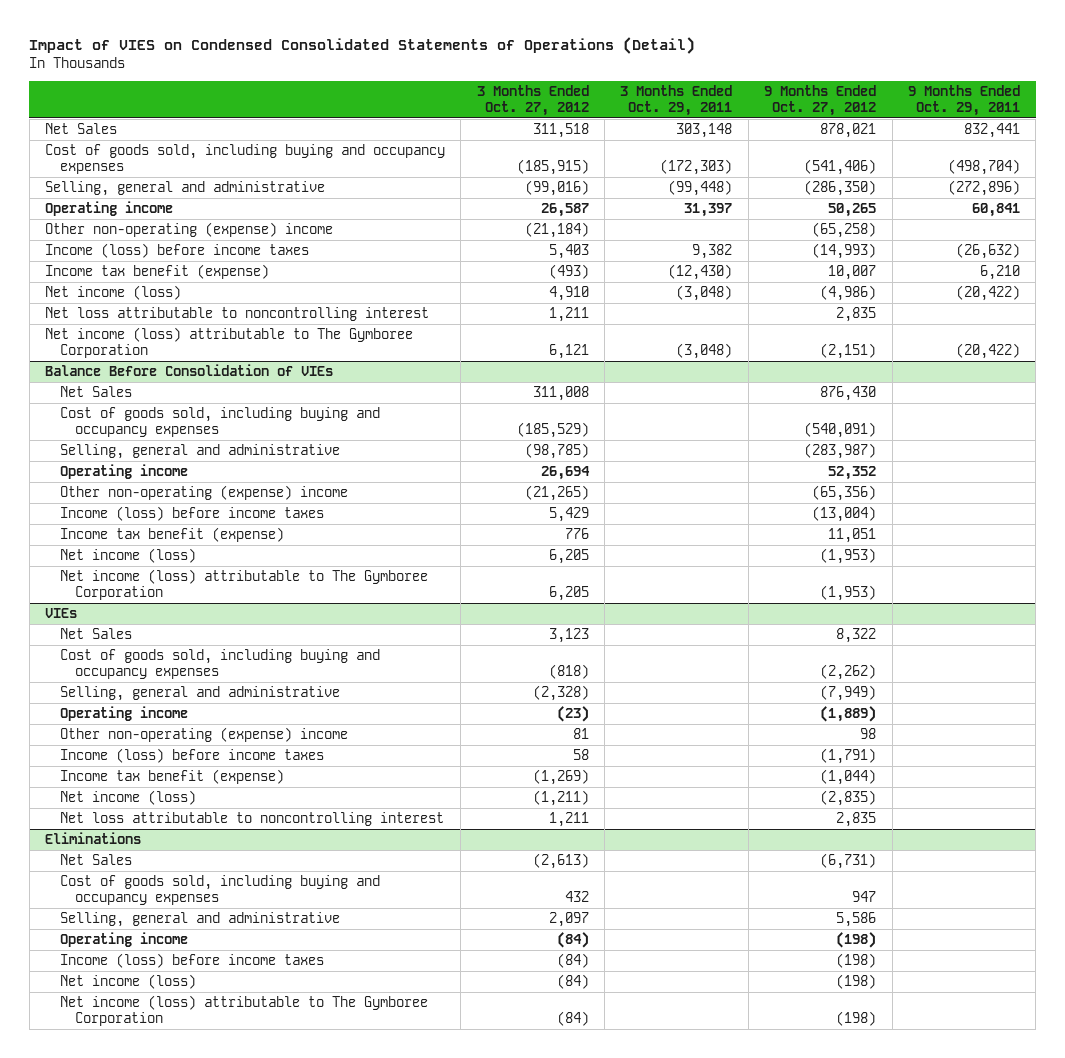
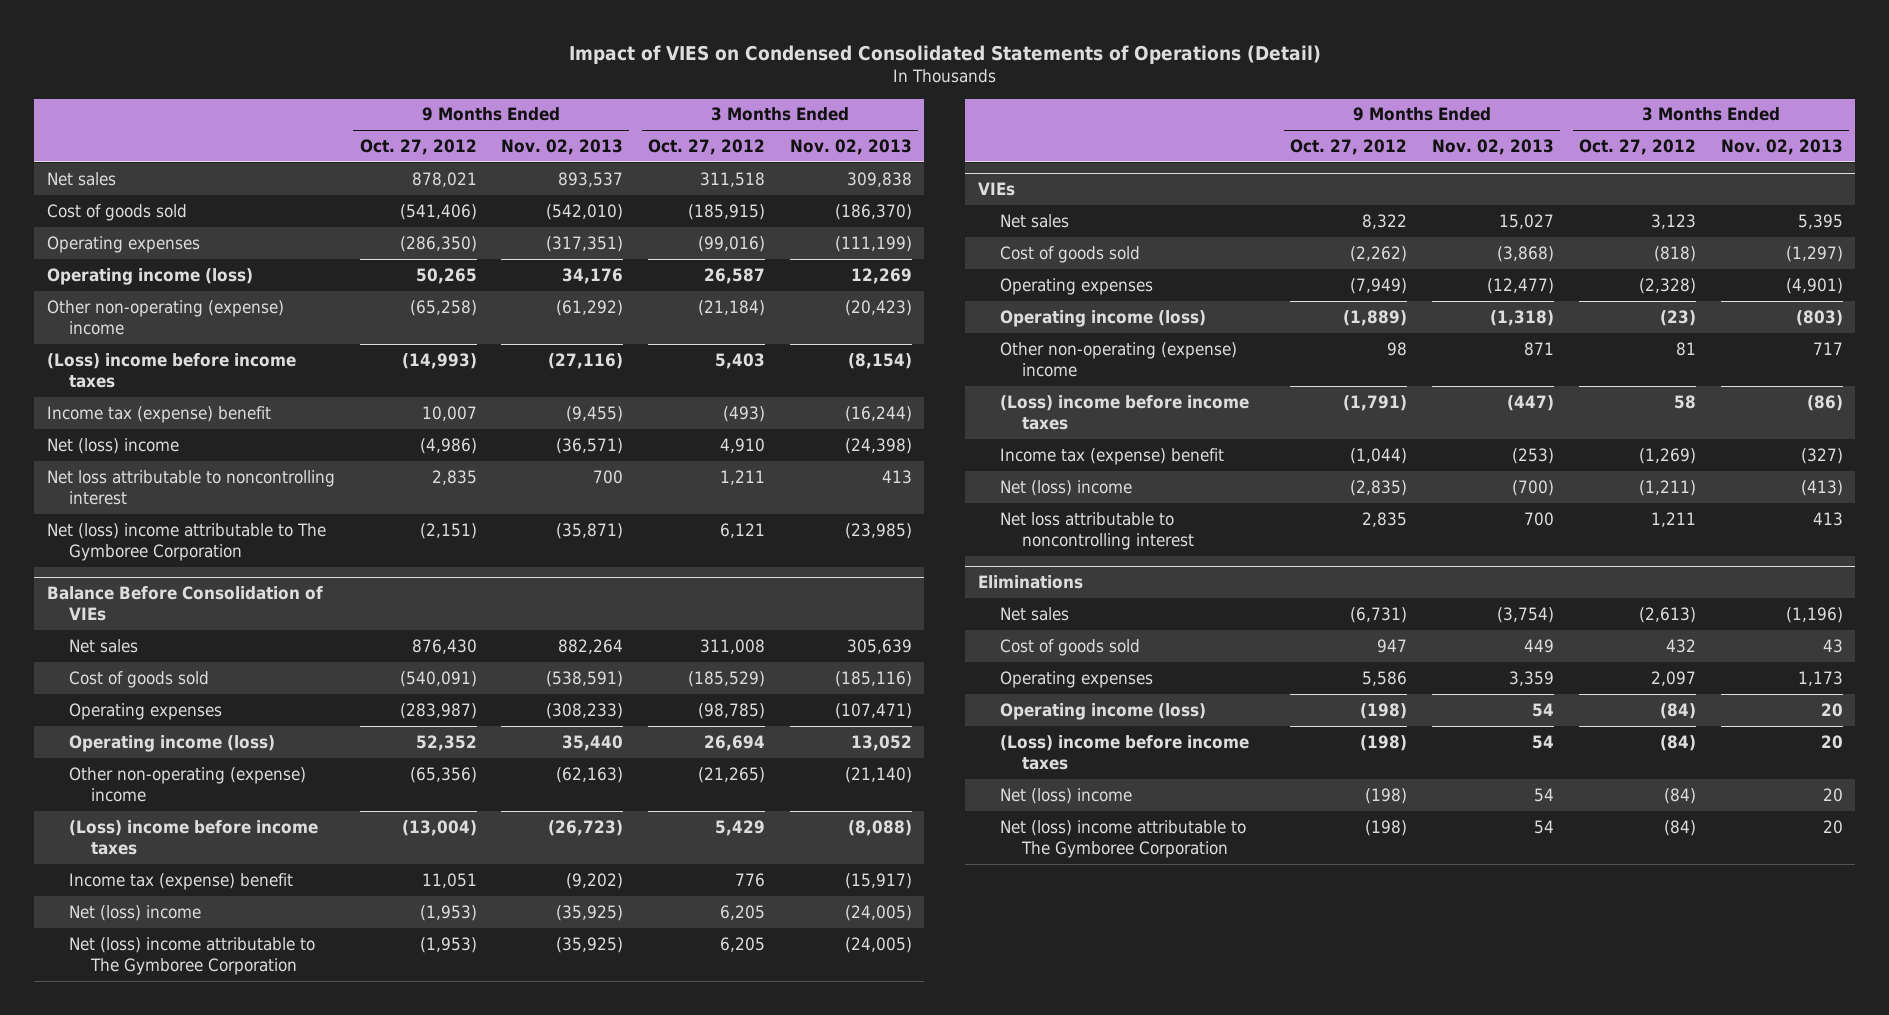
[620,84,733,117] 3 Months Ended Oct. 29, 2011 -> none
[907,84,1020,117] 9 Months Ended Oct. 29, 2011 -> none
none -> [501,139,624,156] Nov. 02, 2013
none -> [789,139,912,156] Nov. 02, 2013
[44,122,117,134] Net Sales -> [46,171,116,186] Net sales
[44,143,445,175] Cost of goods sold, including buying and occupancy expenses -> [46,203,187,221] Cost of goods sold
[44,180,325,196] Selling, general and administrative -> [46,235,200,253] Operating expenses
[44,200,173,216] Operating income -> [46,267,253,285] Operating income (loss)
[44,242,309,258] Income (loss) before income taxes -> [46,352,296,388] (Loss) income before income taxes
[44,263,269,279] Income tax benefit (expense) -> [46,405,271,423] Income tax (expense) benefit
[44,284,181,300] Net income (loss) -> [46,437,179,454] Net (loss) income
[44,326,413,359] Net income (loss) attributable to The Gymboree Corporation -> [46,522,326,561] Net (loss) income attributable to The Gymboree Corporation
[60,385,133,397] Net Sales -> [69,638,139,653] Net sales
[60,406,381,438] Cost of goods sold, including buying and occupancy expenses -> [69,670,210,688] Cost of goods sold
[60,443,341,459] Selling, general and administrative -> [69,702,223,720] Operating expenses
[60,463,189,479] Operating income -> [69,734,276,752] Operating income (loss)
[60,505,325,521] Income (loss) before income taxes -> [69,819,319,855] (Loss) income before income taxes
[60,526,285,542] Income tax benefit (expense) -> [69,872,294,890] Income tax (expense) benefit
[60,547,197,563] Net income (loss) -> [69,904,202,921] Net (loss) income
[60,568,429,601] Net income (loss) attributable to The Gymboree Corporation -> [69,936,316,975] Net (loss) income attributable to The Gymboree Corporation
[60,627,133,639] Net Sales -> [999,213,1069,228] Net sales
[60,648,381,680] Cost of goods sold, including buying and occupancy expenses -> [999,245,1140,263] Cost of goods sold
[60,685,341,701] Selling, general and administrative -> [999,277,1153,295] Operating expenses
[60,705,189,721] Operating income -> [999,309,1206,327] Operating income (loss)
[60,747,325,763] Income (loss) before income taxes -> [999,394,1249,430] (Loss) income before income taxes
[60,768,285,784] Income tax benefit (expense) -> [999,447,1224,465] Income tax (expense) benefit
[60,789,197,805] Net income (loss) -> [999,479,1132,496] Net (loss) income
[60,853,133,865] Net Sales -> [999,606,1069,621] Net sales
[60,874,381,906] Cost of goods sold, including buying and occupancy expenses -> [999,638,1140,656] Cost of goods sold
[60,911,341,927] Selling, general and administrative -> [999,670,1153,688] Operating expenses
[60,931,189,947] Operating income -> [999,702,1206,720] Operating income (loss)
[60,952,325,968] Income (loss) before income taxes -> [999,734,1249,770] (Loss) income before income taxes
[60,973,197,989] Net income (loss) -> [999,787,1132,804] Net (loss) income
[60,994,429,1027] Net income (loss) attributable to The Gymboree Corporation -> [999,819,1246,858] Net (loss) income attributable to The Gymboree Corporation

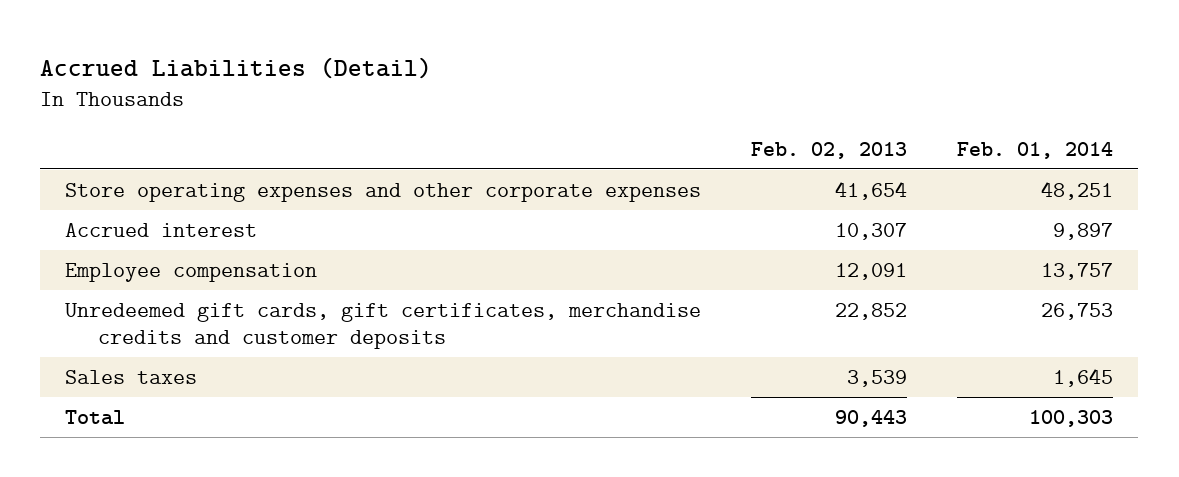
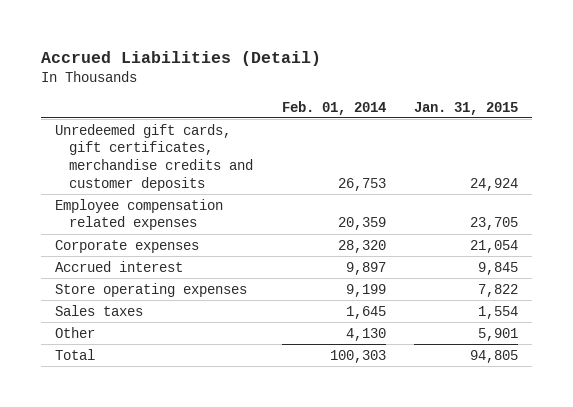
[751,141,908,159] Feb. 02, 2013 -> none
none -> [414,101,519,115] Jan. 31, 2015
[65,183,702,203] Store operating expenses and other corporate expenses -> none
[65,263,318,283] Employee compensation -> none
none -> [54,198,223,231] Employee compensation related expenses
none -> [54,239,199,253] Corporate expenses
[65,223,258,238] Accrued interest -> [54,260,183,272] Accrued interest
none -> [54,282,247,297] Store operating expenses
none -> [54,326,95,338] Other

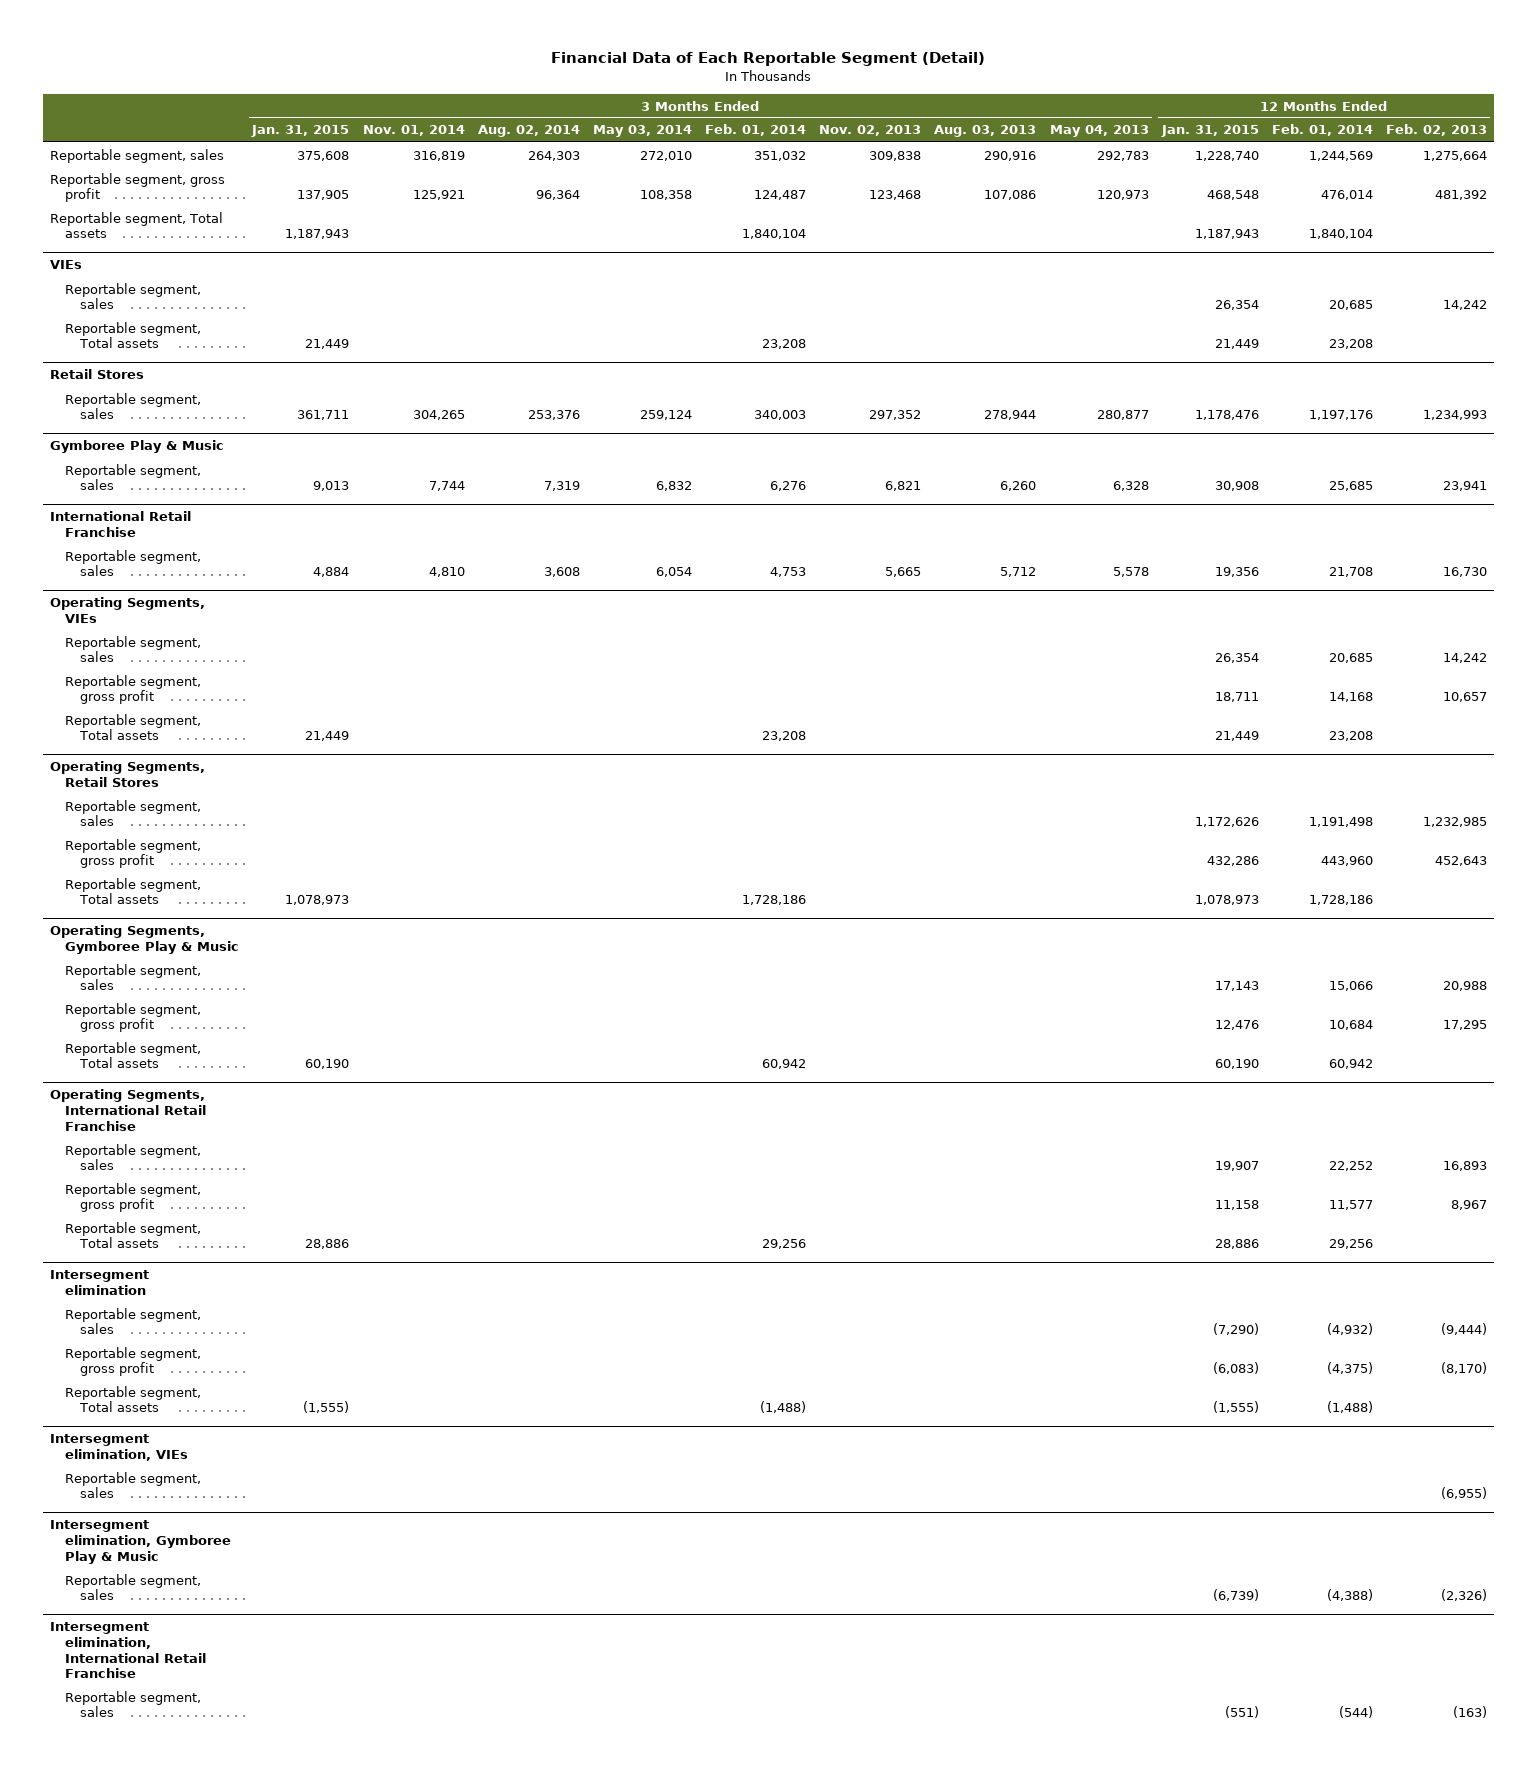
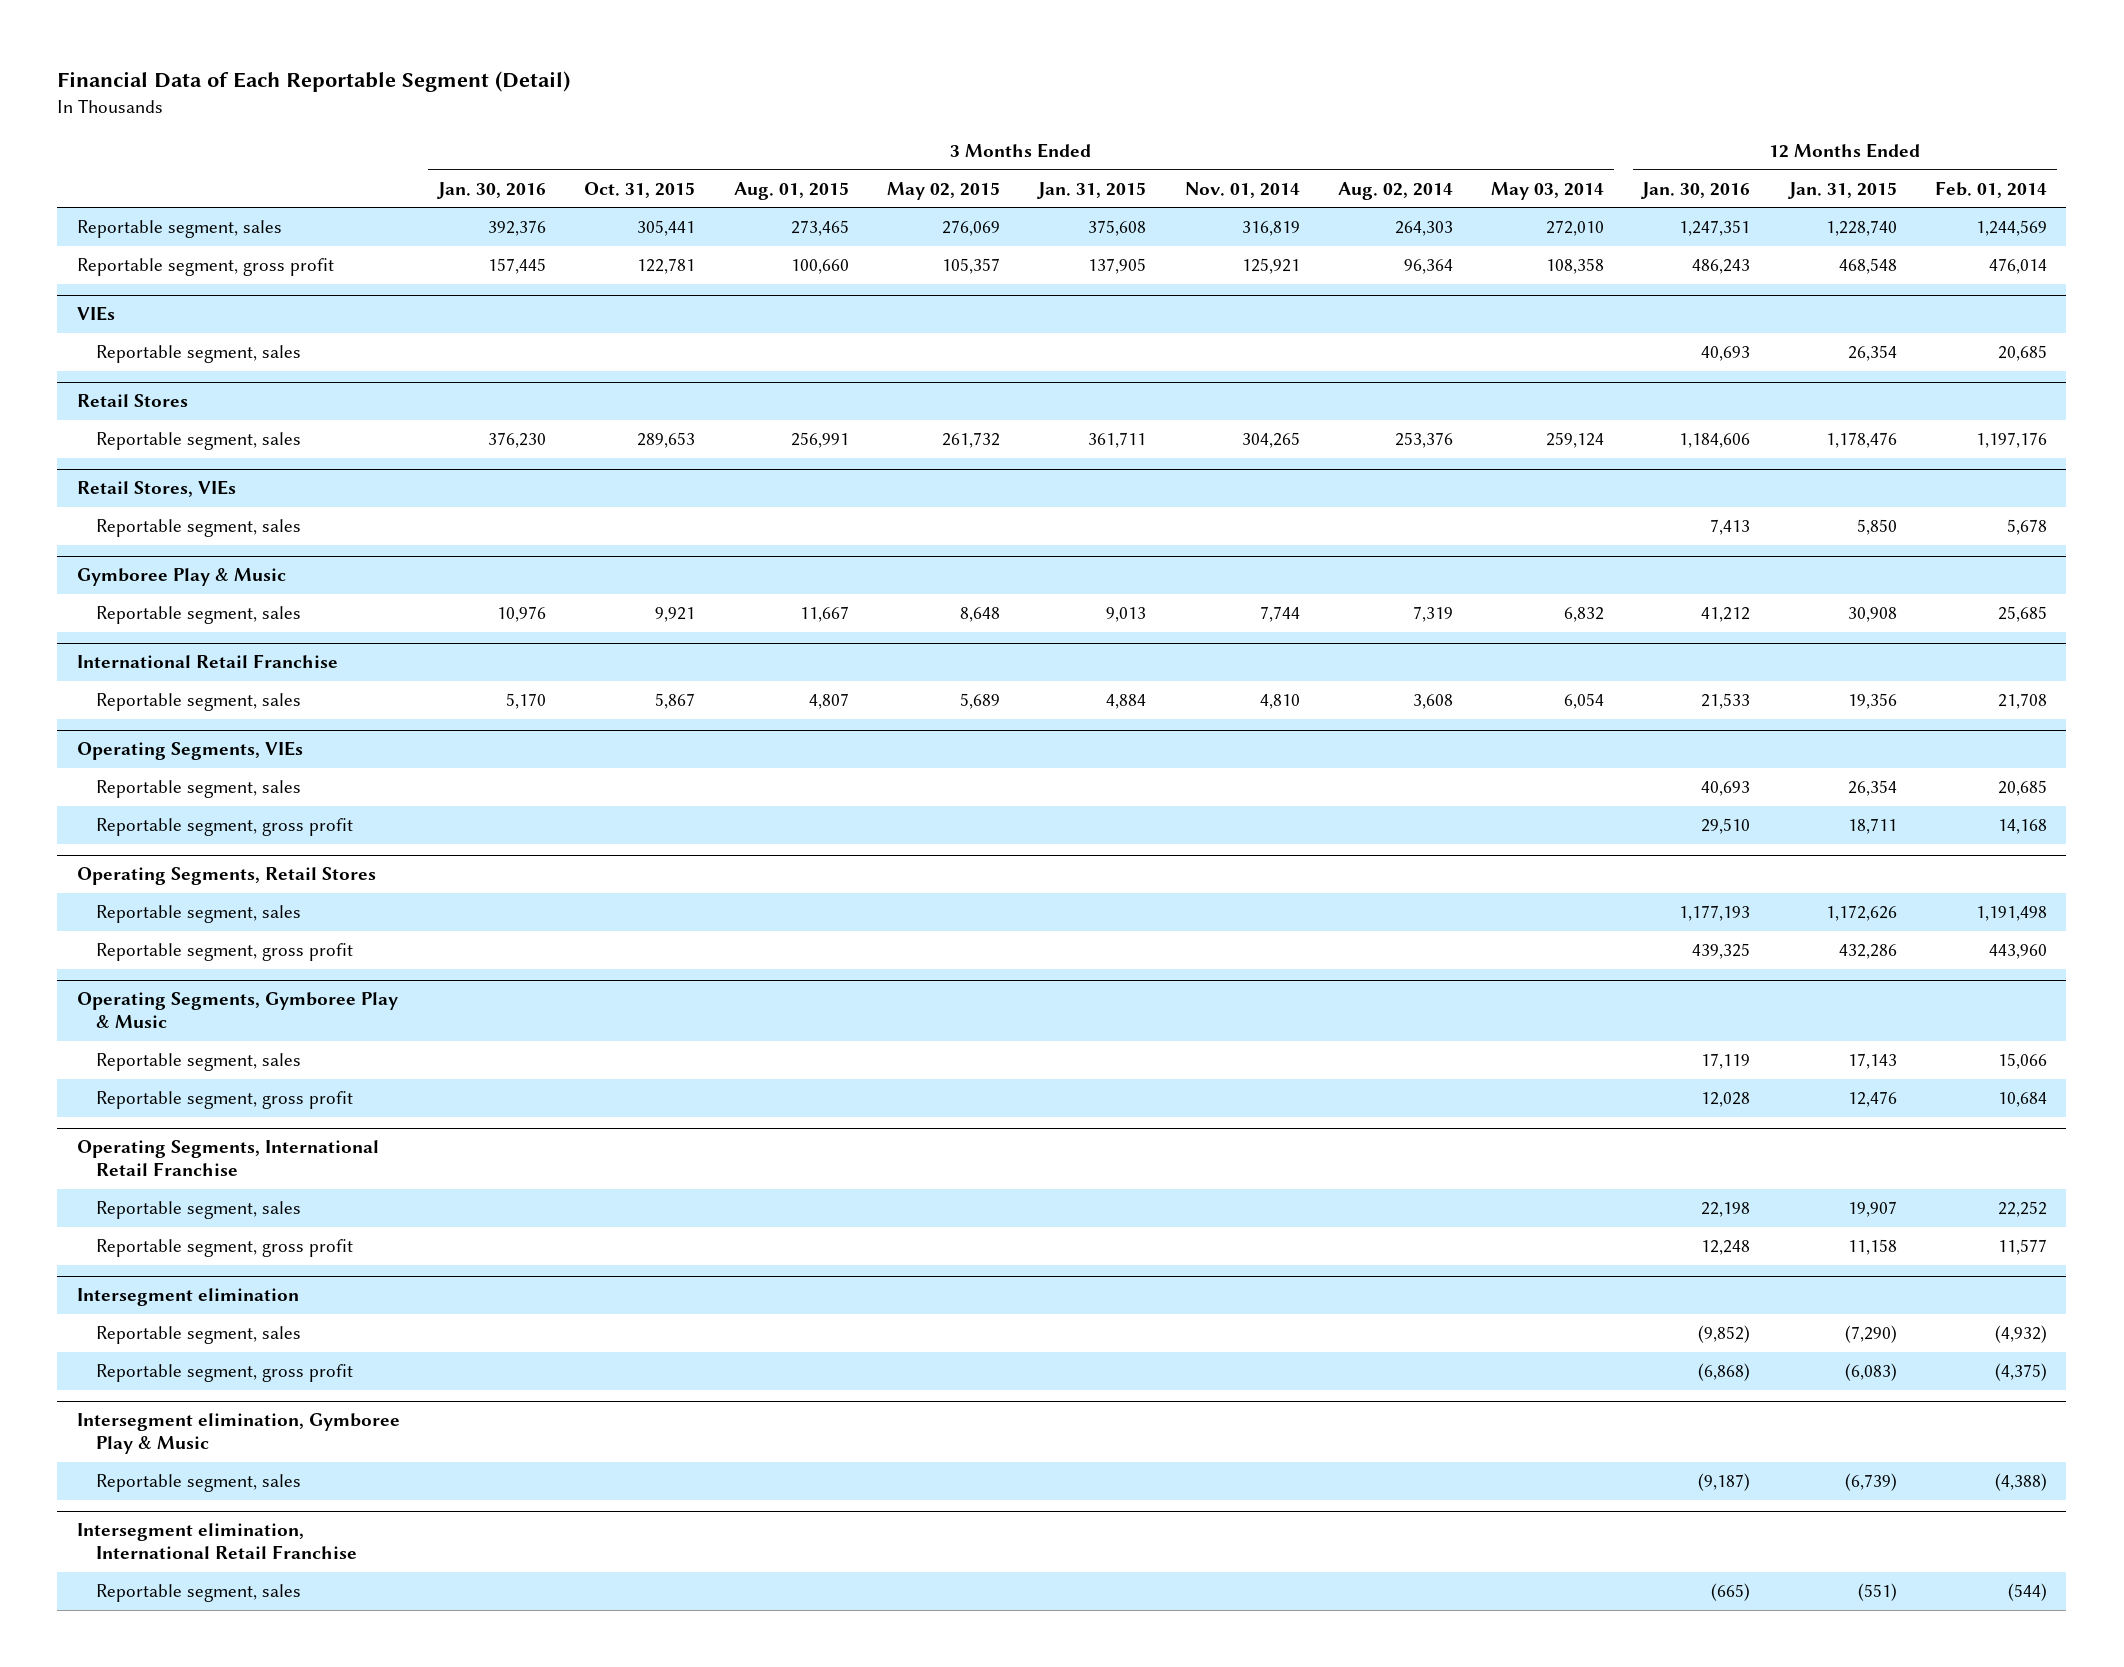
[705,124,807,137] Feb. 01, 2014 -> none
[819,125,922,137] Nov. 02, 2013 -> none
[934,125,1037,138] Aug. 03, 2013 -> none
[1049,125,1149,138] May 04, 2013 -> none
[1386,124,1488,137] Feb. 02, 2013 -> none
none -> [436,181,546,199] Jan. 30, 2016
none -> [584,181,696,198] Oct. 31, 2015
none -> [733,181,849,200] Aug. 01, 2015
none -> [886,181,1000,200] May 02, 2015
none -> [1641,181,1751,199] Jan. 30, 2016
[49,211,223,239] Reportable segment, Total assets -> none
[65,321,202,349] Reportable segment, Total assets -> none
none -> [76,480,236,498] Retail Stores, VIEs
none -> [95,518,301,537] Reportable segment, sales
[65,713,202,741] Reportable segment, Total assets -> none
[65,877,202,905] Reportable segment, Total assets -> none
[65,1041,202,1069] Reportable segment, Total assets -> none
[65,1221,202,1249] Reportable segment, Total assets -> none
[65,1385,202,1413] Reportable segment, Total assets -> none
[49,1434,189,1461] Intersegment elimination, VIEs -> none
[65,1471,202,1499] Reportable segment, sales -> none

